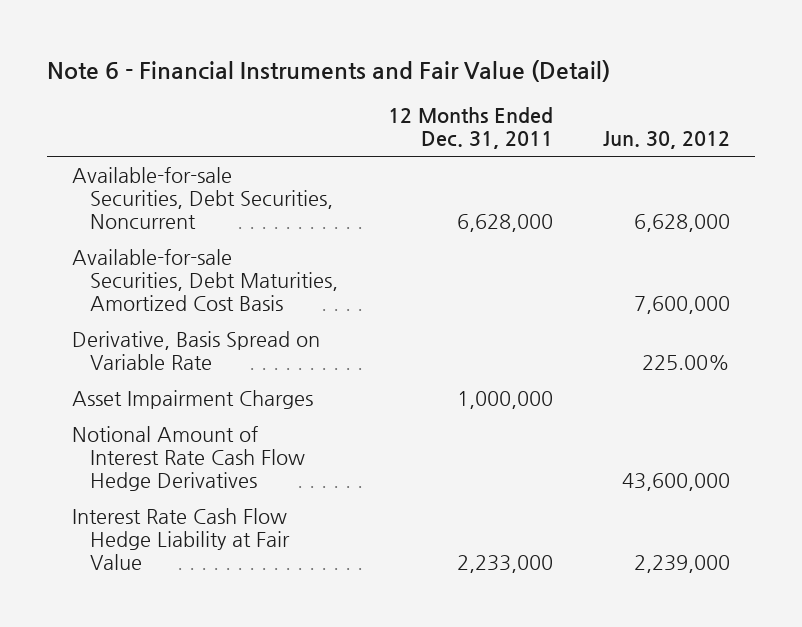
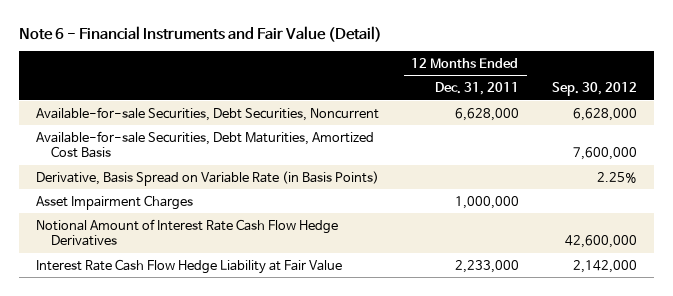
[603,131,731,150] Jun. 30, 2012 -> none
none -> [552,82,638,97] Sep. 30, 2012
[72,330,321,370] Derivative, Basis Spread on Variable Rate -> [35,170,379,186] Derivative, Basis Spread on Variable Rate (in Basis Points)

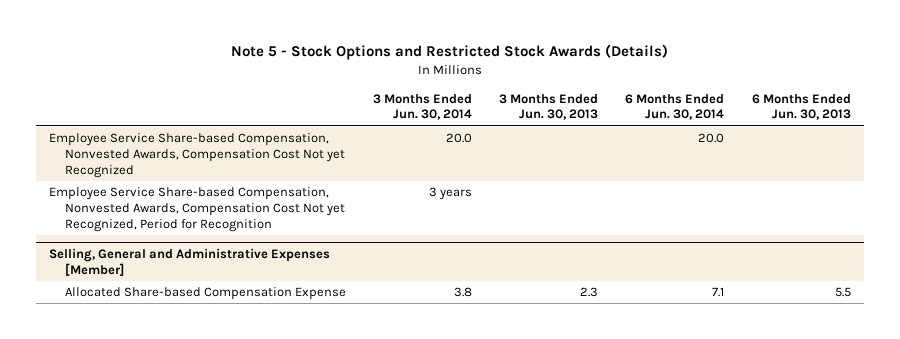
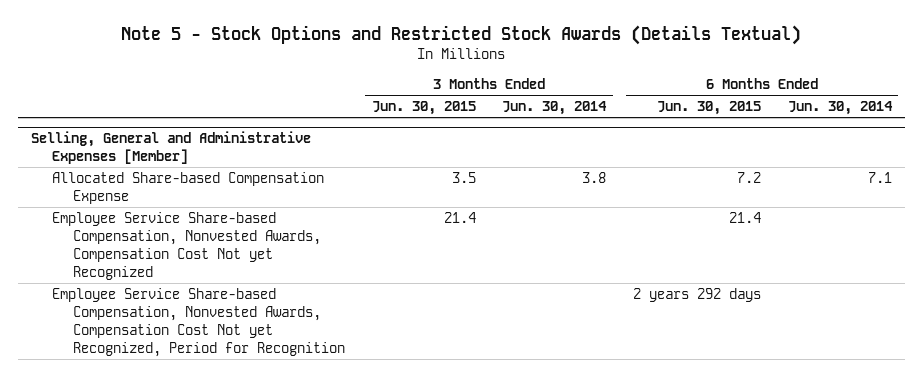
[230,44,668,61] Note 5 - Stock Options and Restricted Stock Awards (Details) -> [121,24,802,45] Note 5 - Stock Options and Restricted Stock Awards (Details Textual)
[499,93,599,121] 3 Months Ended Jun. 30, 2013 -> none
[751,93,851,121] 6 Months Ended Jun. 30, 2013 -> none
none -> [371,101,476,116] Jun. 30, 2015
none -> [656,101,761,116] Jun. 30, 2015
[49,133,345,178] Employee Service Share-based Compensation, Nonvested Awards, Compensation Cost Not yet Recognized -> none
[49,187,345,232] Employee Service Share-based Compensation, Nonvested Awards, Compensation Cost Not yet Recognized, Period for Recognition -> none
none -> [52,211,322,281] Employee Service Share-based Compensation, Nonvested Awards, Compensation Cost Not yet Recognized
none -> [52,287,346,358] Employee Service Share-based Compensation, Nonvested Awards, Compensation Cost Not yet Recognized, Period for Recognition

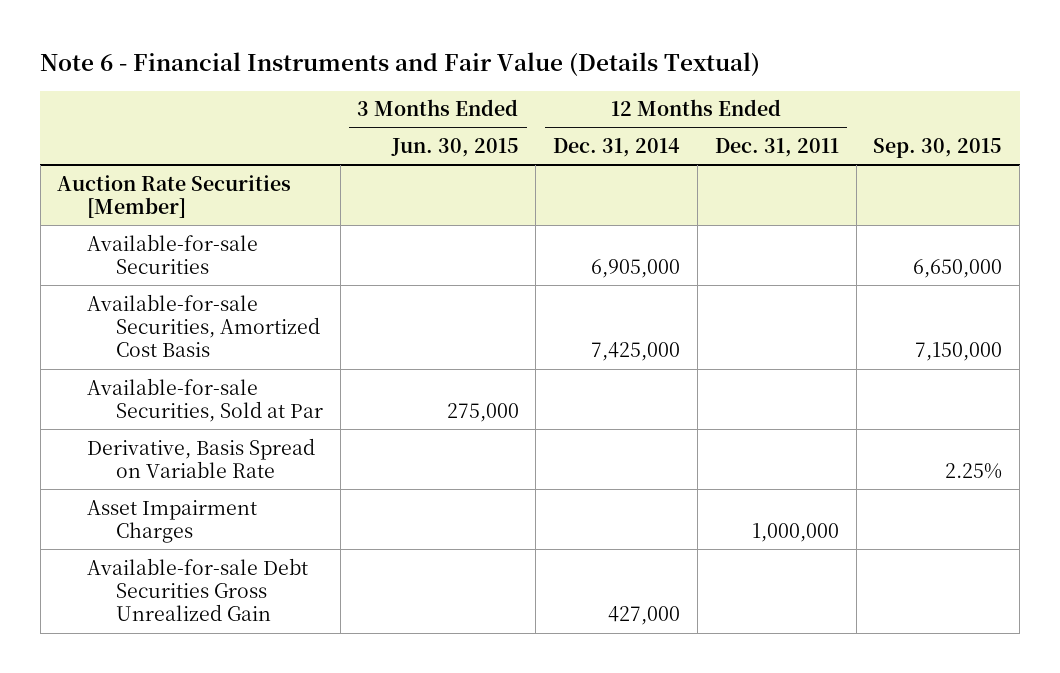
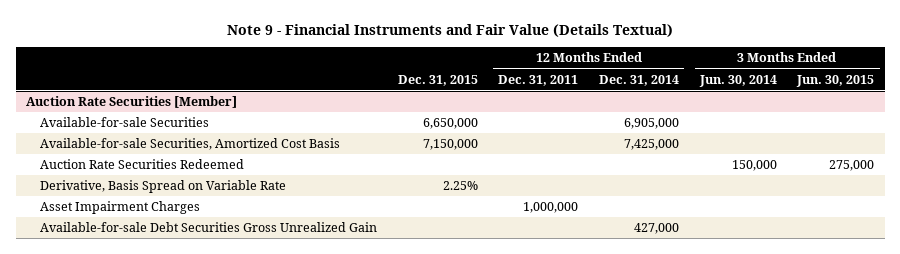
[40,51,761,76] Note 6 - Financial Instruments and Fair Value (Details Textual) -> [227,23,674,37] Note 9 - Financial Instruments and Fair Value (Details Textual)
[873,137,1003,158] Sep. 30, 2015 -> none
none -> [397,74,478,86] Dec. 31, 2015
none -> [698,74,777,87] Jun. 30, 2014
[86,377,324,423] Available-for-sale Securities, Sold at Par -> [40,159,245,170] Auction Rate Securities Redeemed

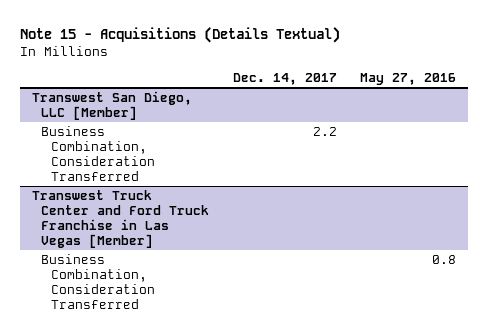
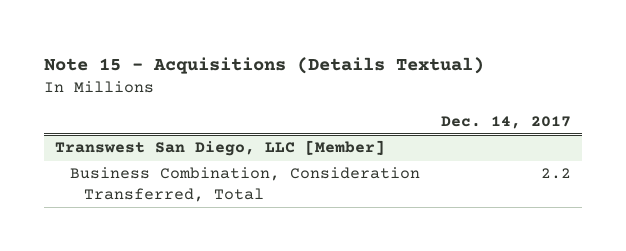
[360,73,457,86] May 27, 2016 -> none
[31,189,210,248] Transwest Truck Center and Ford Truck Franchise in Las Vegas [Member] -> none
[41,253,155,309] Business Combination, Consideration Transferred -> none
[41,125,155,181] Business Combination, Consideration Transferred -> [69,167,420,203] Business Combination, Consideration Transferred, Total

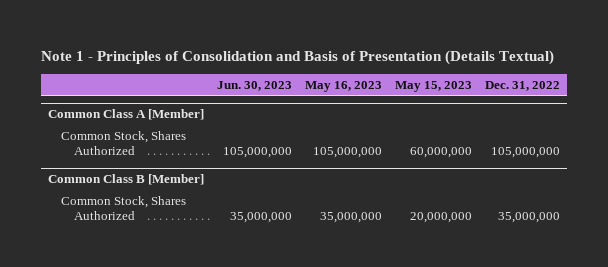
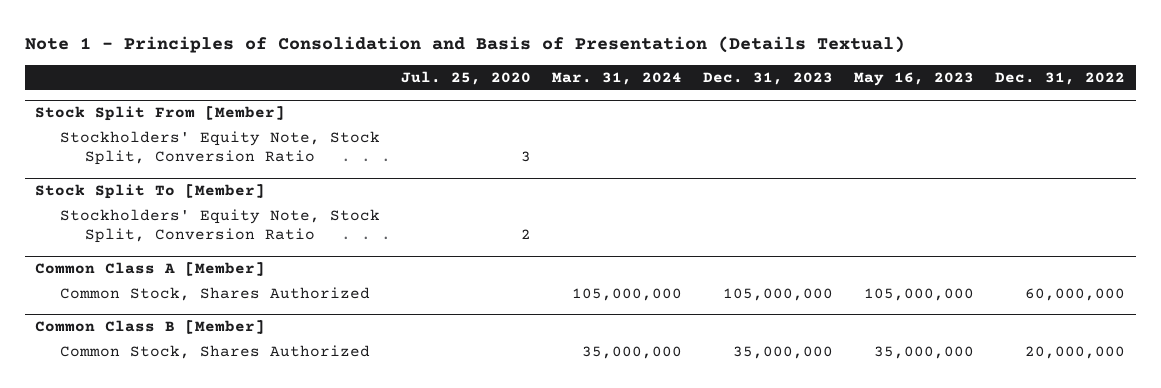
[216,80,292,91] Jun. 30, 2023 -> none
[395,80,473,92] May 15, 2023 -> none
none -> [401,71,532,86] Jul. 25, 2020
none -> [552,72,683,86] Mar. 31, 2024
none -> [703,72,834,86] Dec. 31, 2023
none -> [35,106,286,122] Stock Split From [Member]
none -> [60,130,381,166] Stockholders' Equity Note, Stock Split, Conversion Ratio
none -> [35,184,266,200] Stock Split To [Member]
none -> [60,208,381,244] Stockholders' Equity Note, Stock Split, Conversion Ratio
[491,146,561,158] 105,000,000 -> [1025,287,1126,301] 60,000,000
[498,211,561,223] 35,000,000 -> [1025,345,1126,359] 20,000,000

